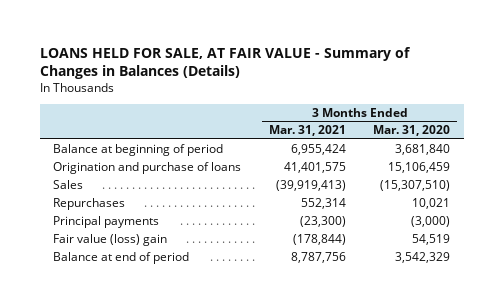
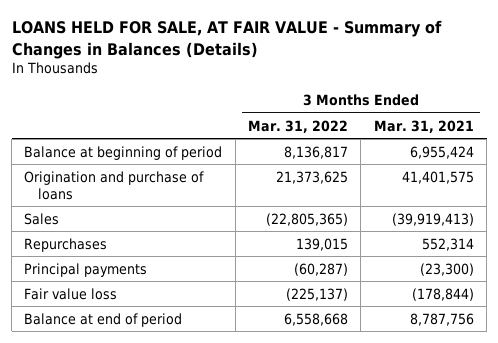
[373,125,451,137] Mar. 31, 2020 -> none
none -> [248,119,349,133] Mar. 31, 2022
[53,233,168,246] Fair value (loss) gain -> [24,287,118,300] Fair value loss

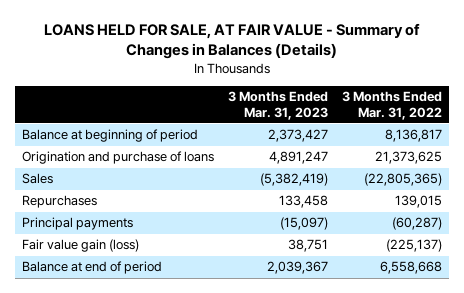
[373,119,474,133] Mar. 31, 2021 -> none
none -> [228,91,329,120] 3 Months Ended Mar. 31, 2023
[24,287,118,300] Fair value loss -> [22,239,140,253] Fair value gain (loss)

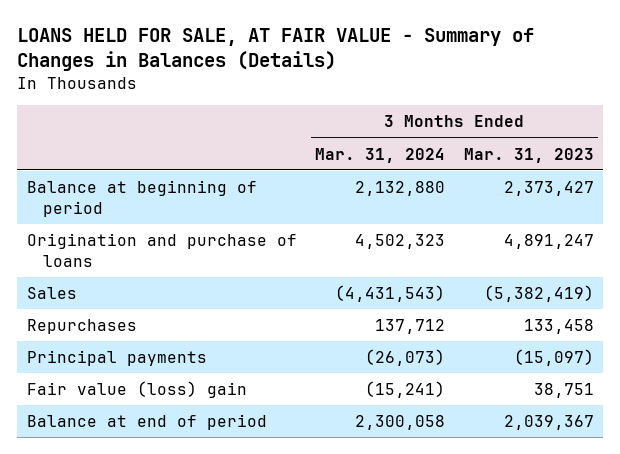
[342,91,443,120] 3 Months Ended Mar. 31, 2022 -> none
none -> [315,147,446,163] Mar. 31, 2024
[22,239,140,253] Fair value gain (loss) -> [26,380,247,398] Fair value (loss) gain

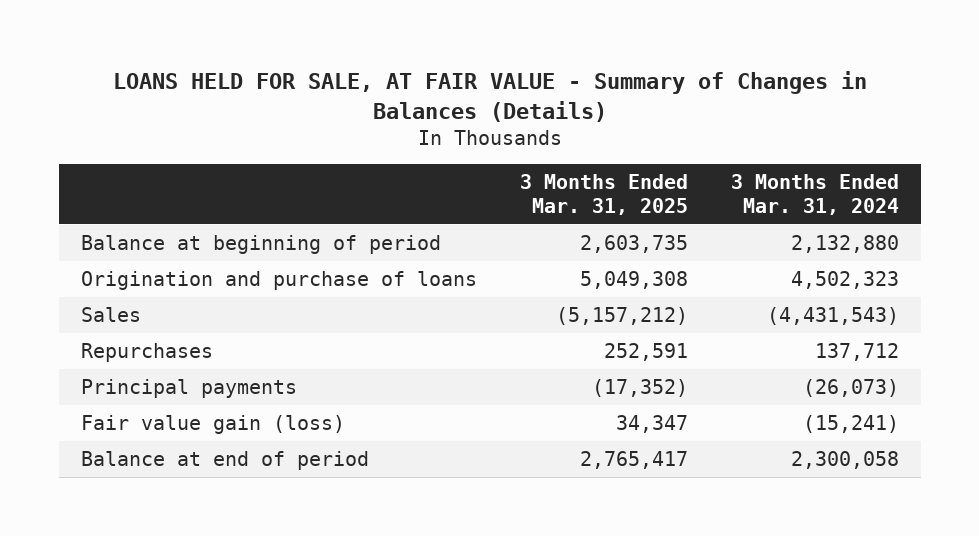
[463,147,594,163] Mar. 31, 2023 -> none
none -> [519,174,688,215] 3 Months Ended Mar. 31, 2025
[26,380,247,398] Fair value (loss) gain -> [80,415,345,435] Fair value gain (loss)

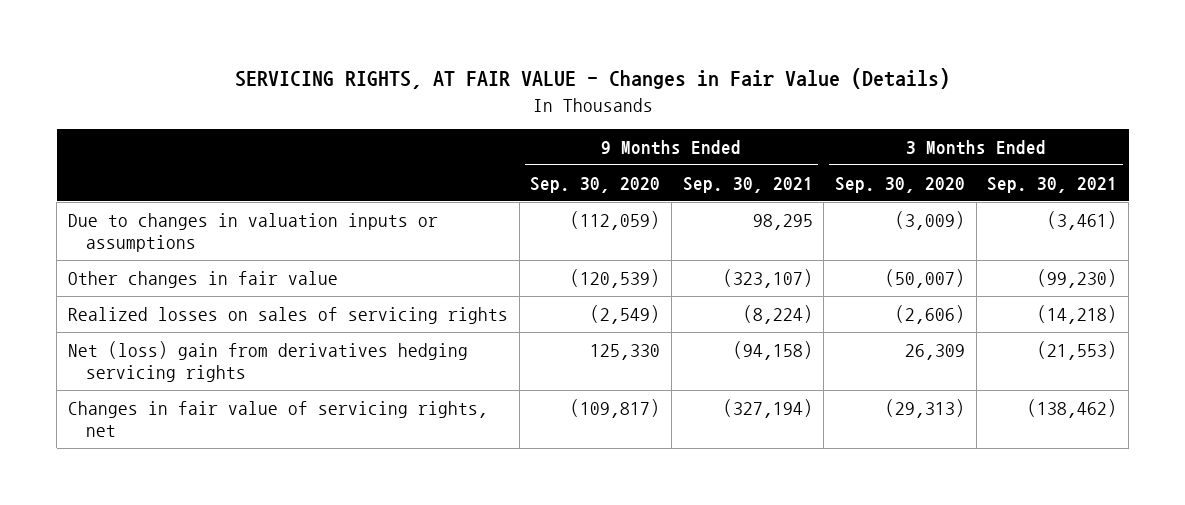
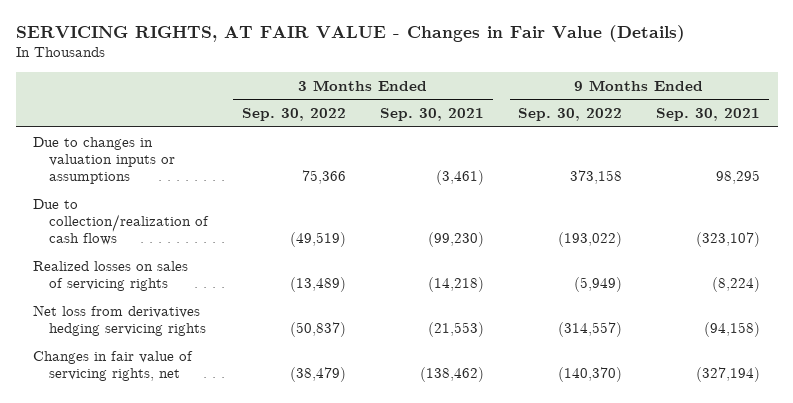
[530,176,661,193] Sep. 30, 2020 -> none
[835,176,966,193] Sep. 30, 2020 -> none
none -> [241,108,346,122] Sep. 30, 2022
none -> [518,108,623,122] Sep. 30, 2022
[67,270,338,288] Other changes in fair value -> [32,198,209,246] Due to collection/realization of cash flows
[67,340,468,382] Net (loss) gain from derivatives hedging servicing rights -> [32,304,206,336] Net loss from derivatives hedging servicing rights

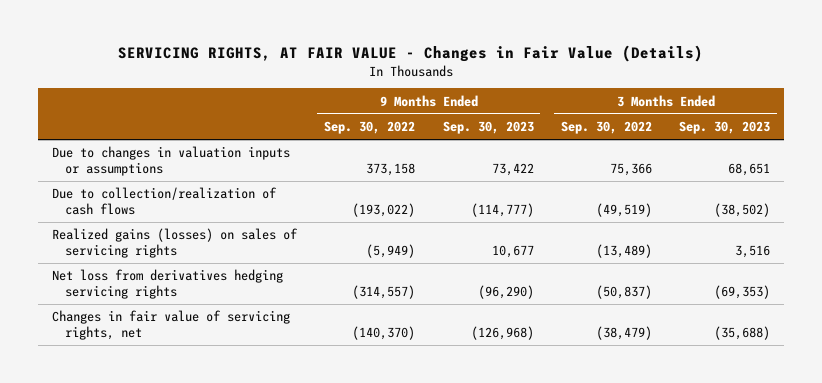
[380,108,485,122] Sep. 30, 2021 -> none
[656,108,761,122] Sep. 30, 2021 -> none
none -> [442,120,534,134] Sep. 30, 2023
none -> [679,120,771,134] Sep. 30, 2023
[32,260,188,291] Realized losses on sales of servicing rights -> [51,228,298,258] Realized gains (losses) on sales of servicing rights

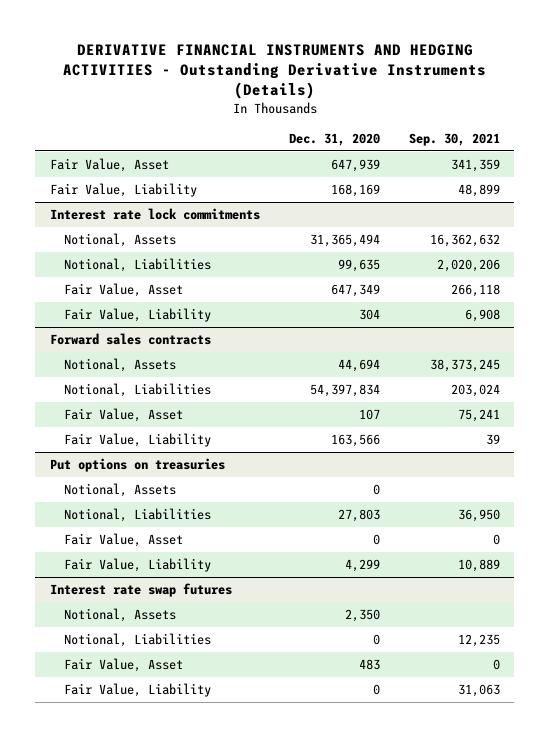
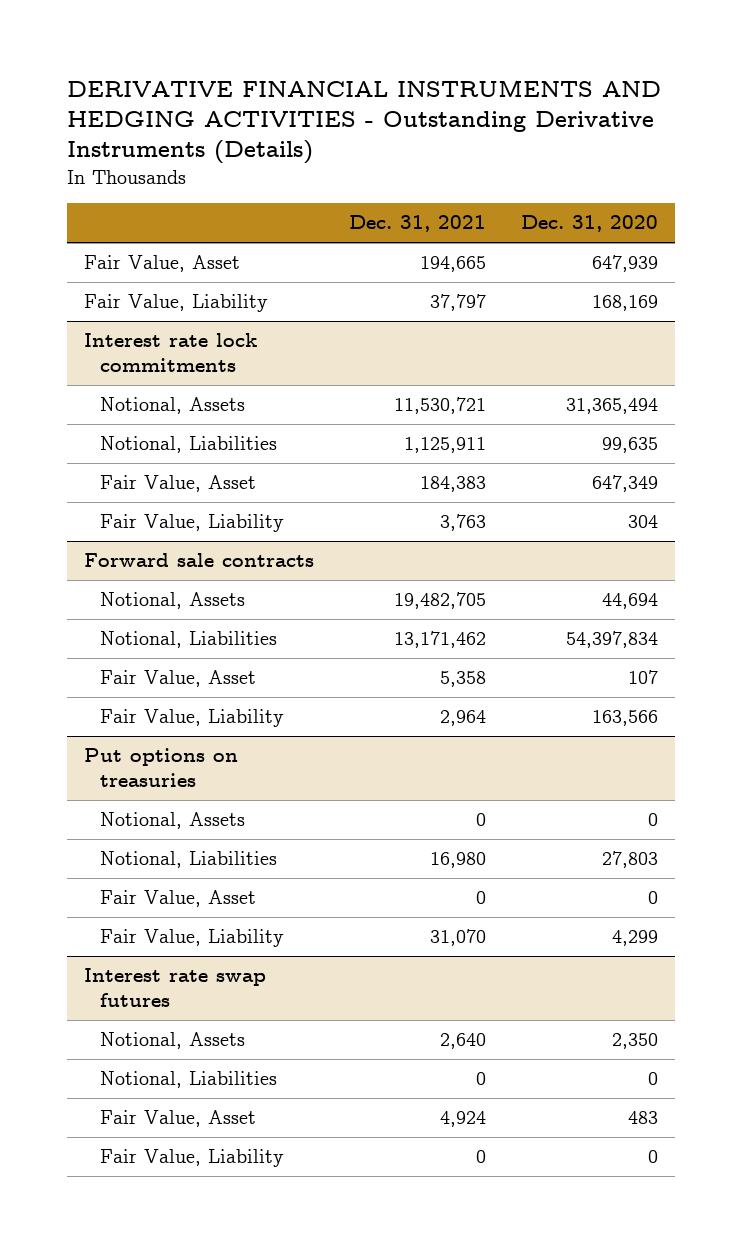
[408,132,500,146] Sep. 30, 2021 -> none
none -> [349,215,487,233] Dec. 31, 2021
[49,332,211,345] Forward sales contracts -> [84,553,315,568] Forward sale contracts

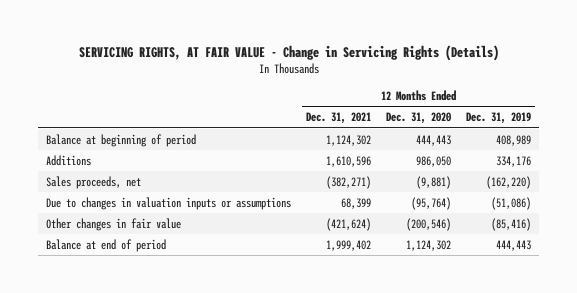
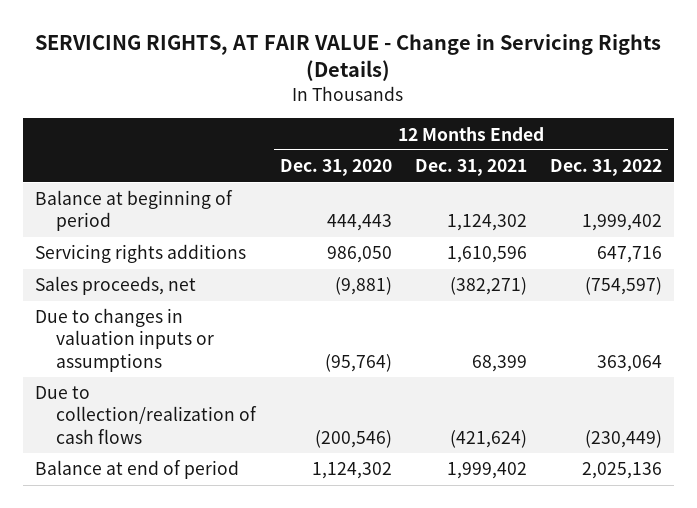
[466,112,532,125] Dec. 31, 2019 -> none
none -> [550,159,663,177] Dec. 31, 2022
[45,154,91,166] Additions -> [34,244,246,264] Servicing rights additions
[45,217,181,231] Other changes in fair value -> [34,386,258,444] Due to collection/realization of cash flows

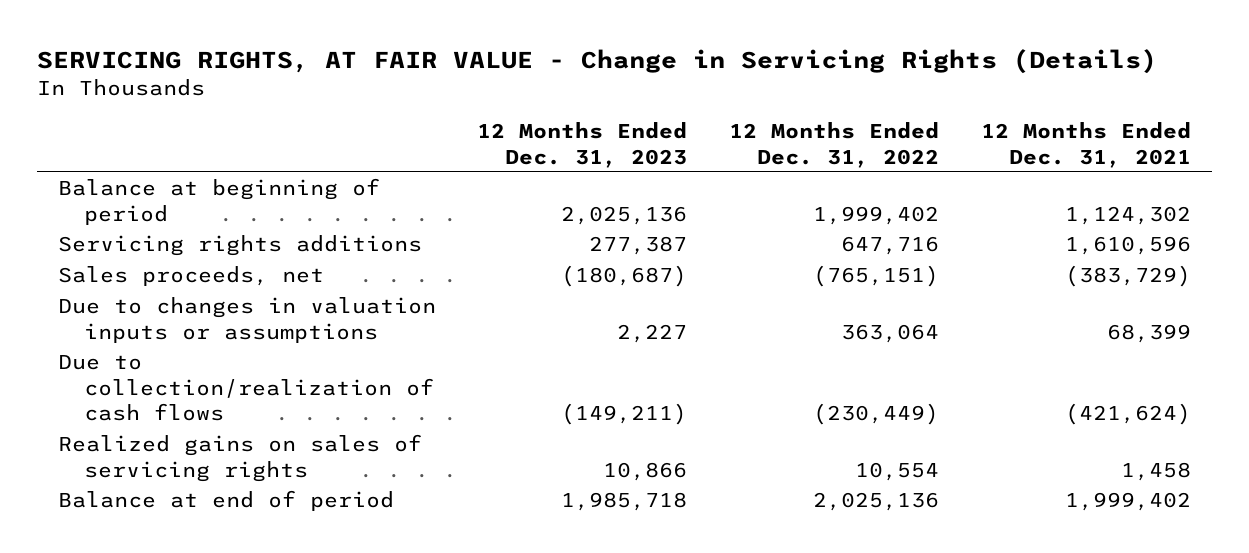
[279,159,392,177] Dec. 31, 2020 -> none
none -> [477,122,688,168] 12 Months Ended Dec. 31, 2023
[449,277,527,296] (382,271) -> [1064,265,1191,288] (383,729)
[585,277,663,296] (754,597) -> [813,265,940,288] (765,151)
none -> [57,434,422,482] Realized gains on sales of servicing rights

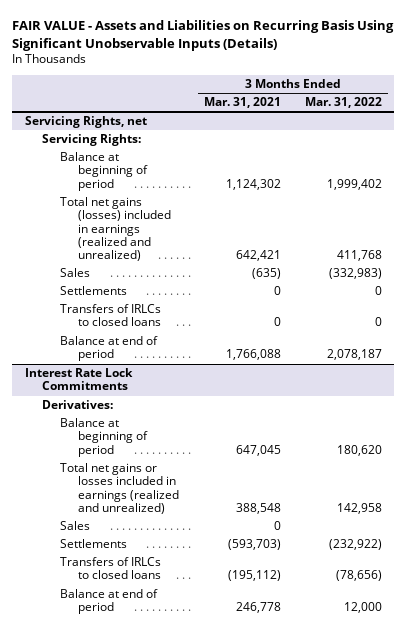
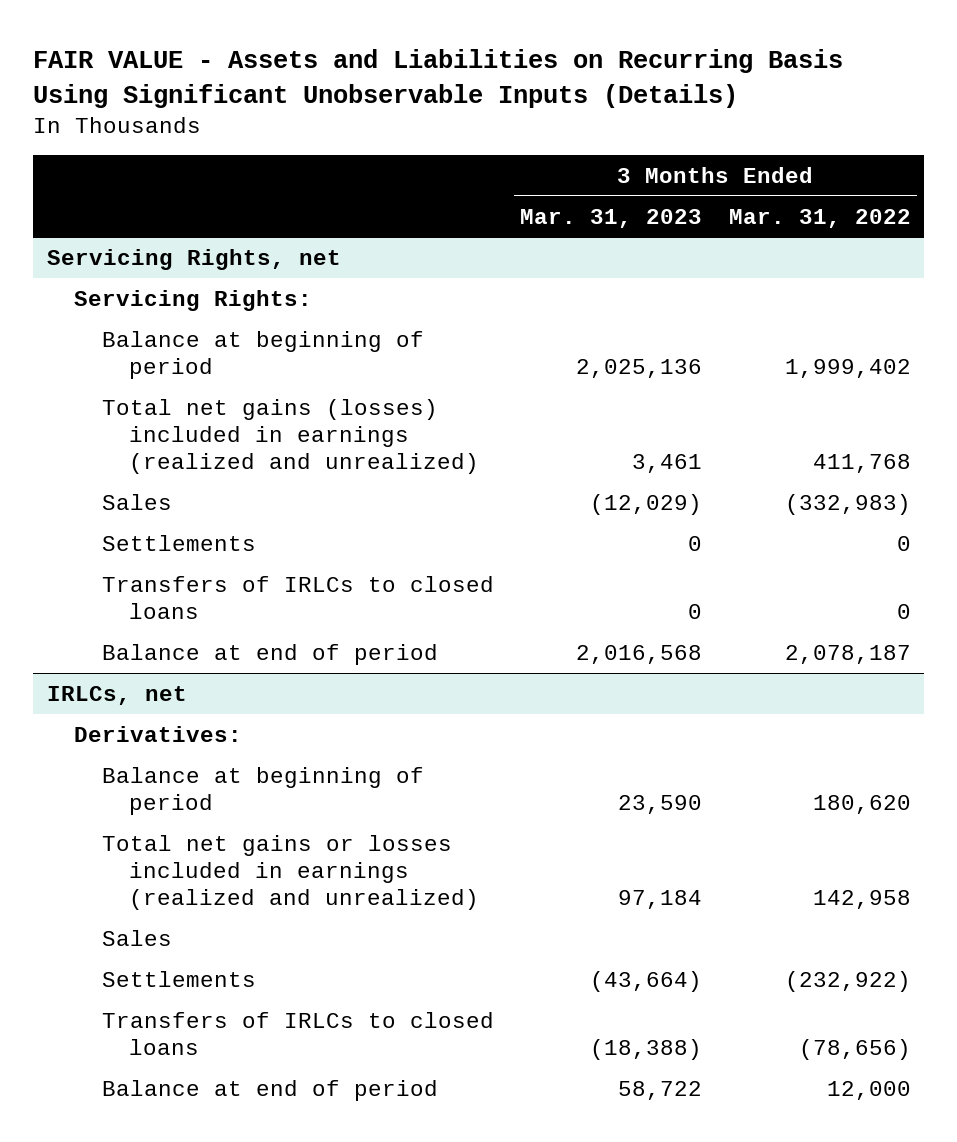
[203,97,281,109] Mar. 31, 2021 -> none
none -> [520,208,703,228] Mar. 31, 2023
[24,368,133,391] Interest Rate Lock Commitments -> [46,685,187,705] IRLCs, net

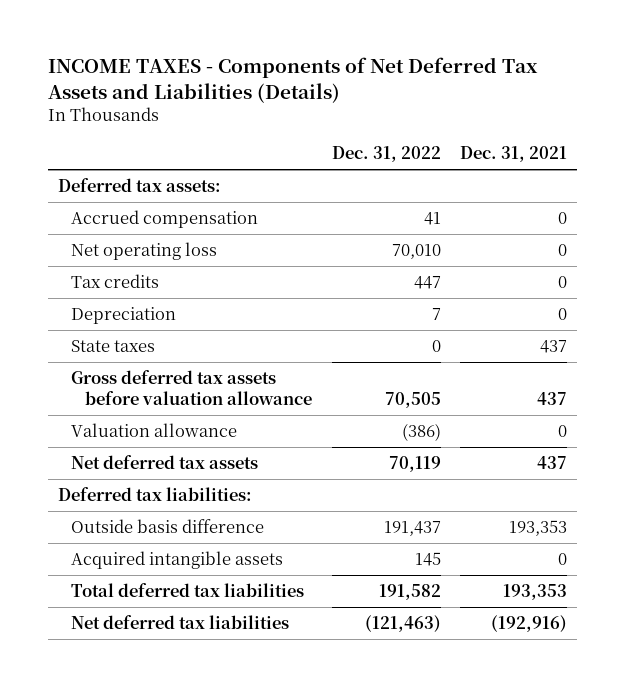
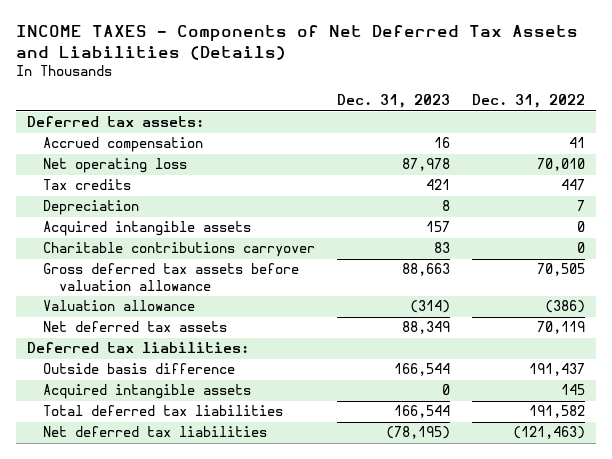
[460,146,568,163] Dec. 31, 2021 -> none
none -> [337,94,451,109] Dec. 31, 2023
[71,339,156,352] State taxes -> none
none -> [43,221,252,237] Acquired intangible assets
none -> [43,242,316,258] Charitable contributions carryover

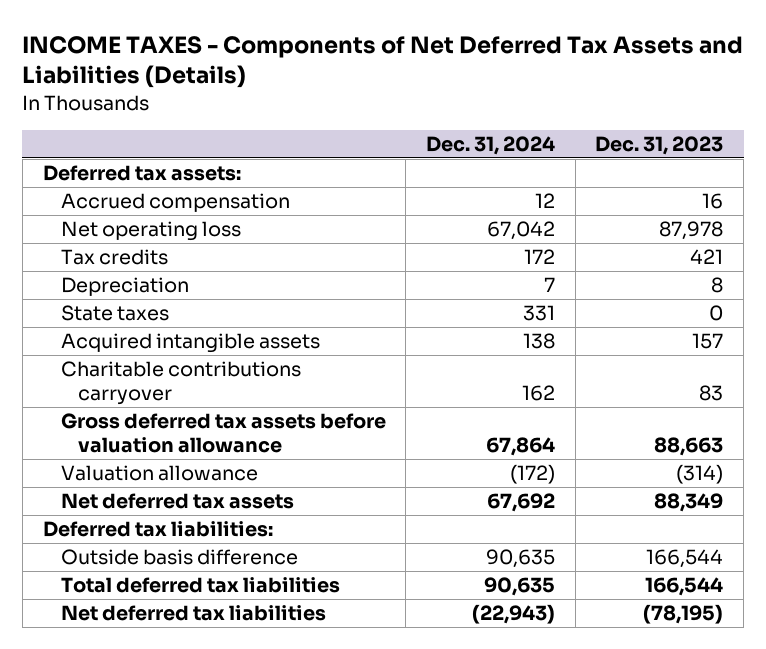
[472,94,586,109] Dec. 31, 2022 -> none
none -> [425,136,555,156] Dec. 31, 2024
none -> [60,305,169,322] State taxes
[43,384,252,400] Acquired intangible assets -> none

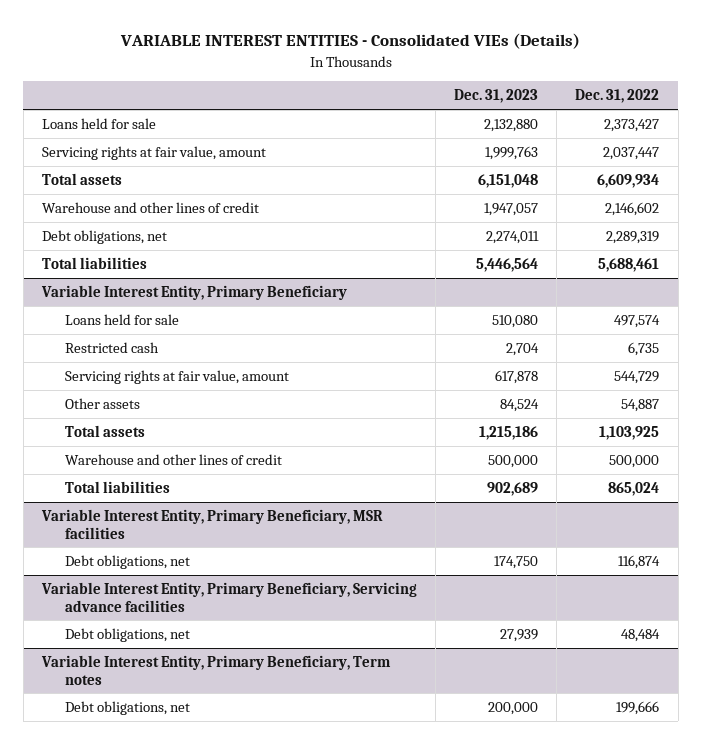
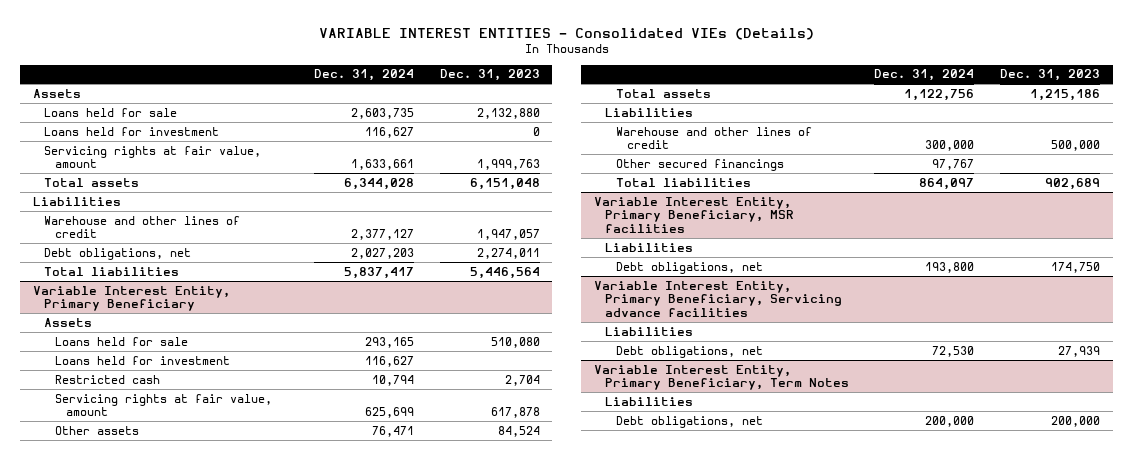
[575,89,660,104] Dec. 31, 2022 -> none
none -> [313,69,414,82] Dec. 31, 2024
none -> [33,88,82,98] Assets
none -> [44,126,220,136] Loans held for investment
none -> [33,196,122,206] Liabilities
none -> [44,317,93,327] Assets
none -> [55,355,231,365] Loans held for investment
none -> [604,107,693,117] Liabilities
none -> [615,158,784,171] Other secured financings
none -> [604,242,693,252] Liabilities
none -> [604,326,693,336] Liabilities
[40,654,391,685] Variable Interest Entity, Primary Beneficiary, Term notes -> [593,364,849,391] Variable Interest Entity, Primary Beneficiary, Term Notes
none -> [604,396,693,406] Liabilities

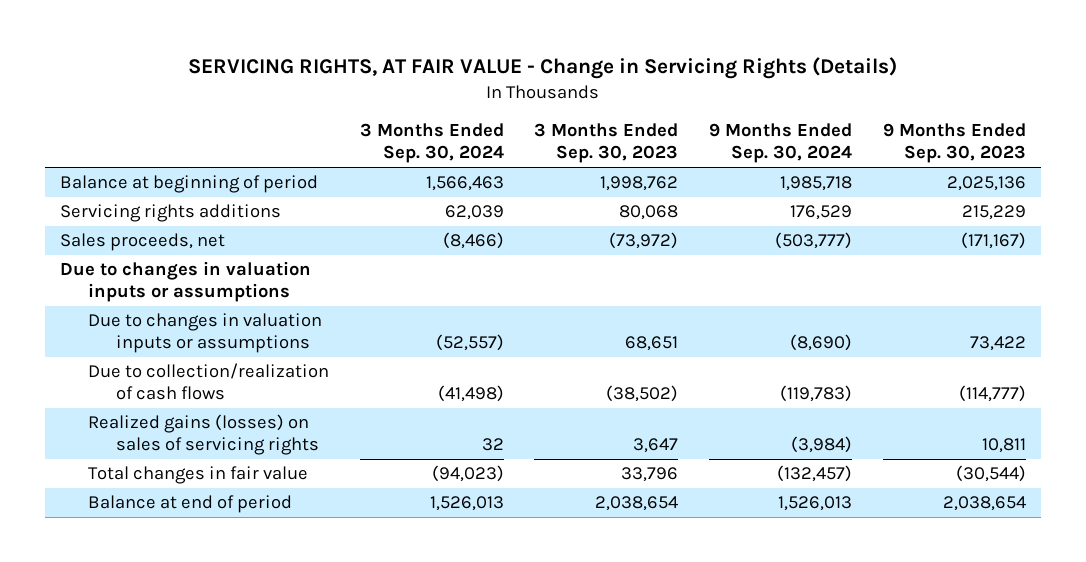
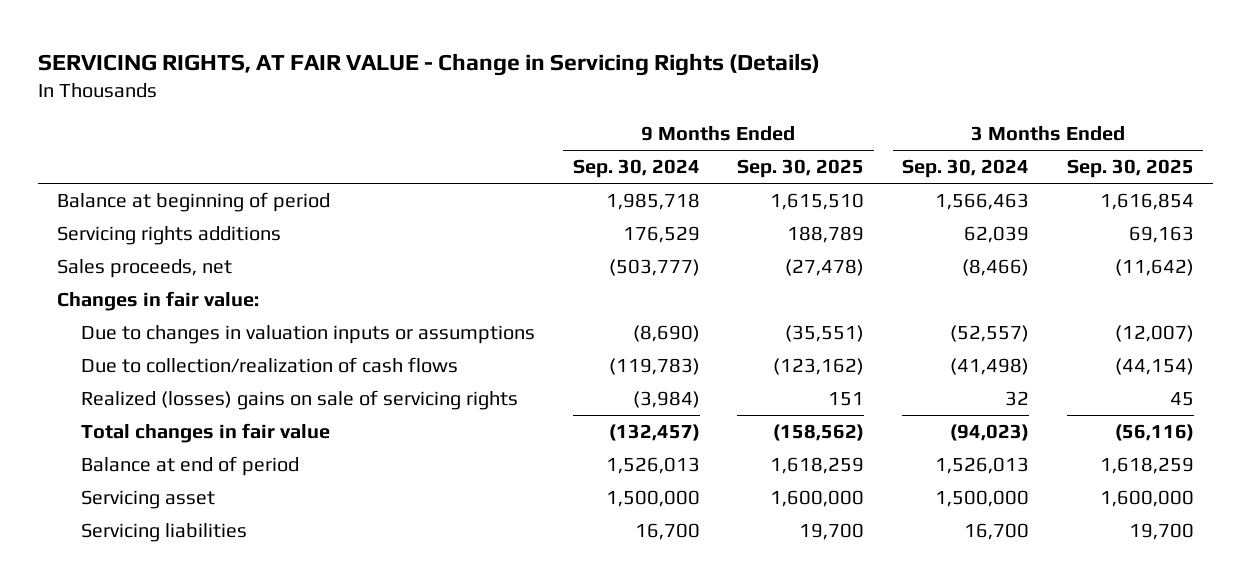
[534,123,679,164] 3 Months Ended Sep. 30, 2023 -> none
[882,123,1026,164] 9 Months Ended Sep. 30, 2023 -> none
none -> [737,159,865,179] Sep. 30, 2025
none -> [1066,159,1194,179] Sep. 30, 2025
[59,261,311,303] Due to changes in valuation inputs or assumptions -> [57,291,260,312] Changes in fair value:
[87,414,319,456] Realized gains (losses) on sales of servicing rights -> [80,390,518,411] Realized (losses) gains on sale of servicing rights
none -> [80,490,215,510] Servicing asset
none -> [80,523,247,543] Servicing liabilities

